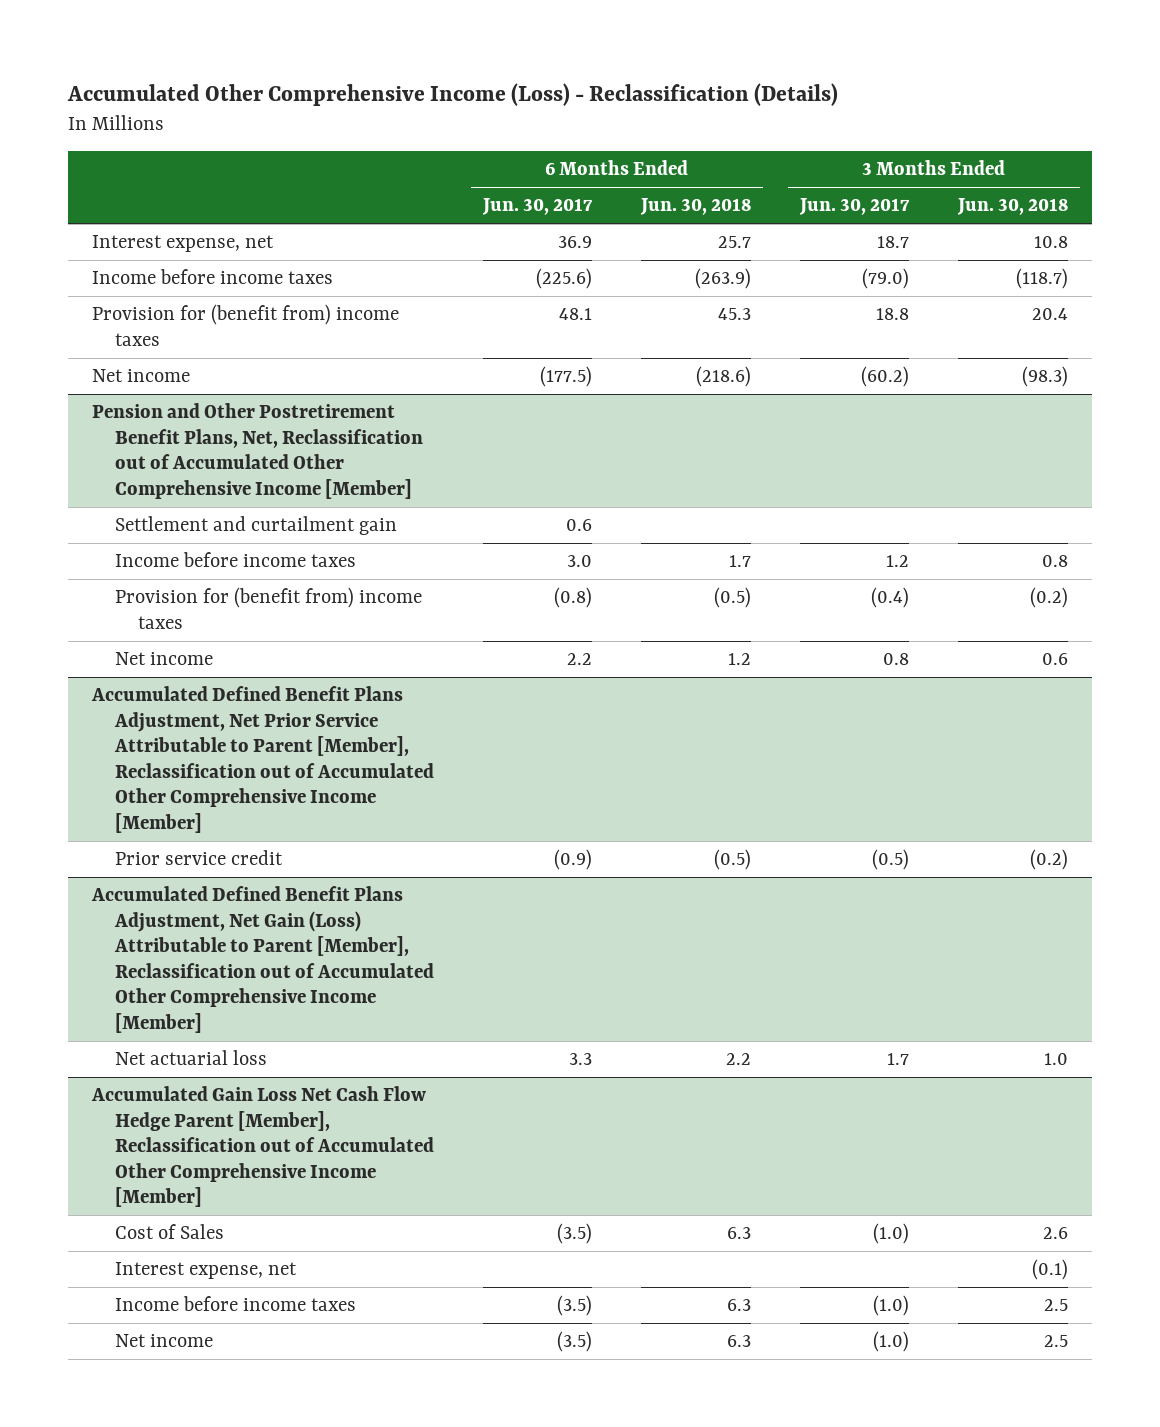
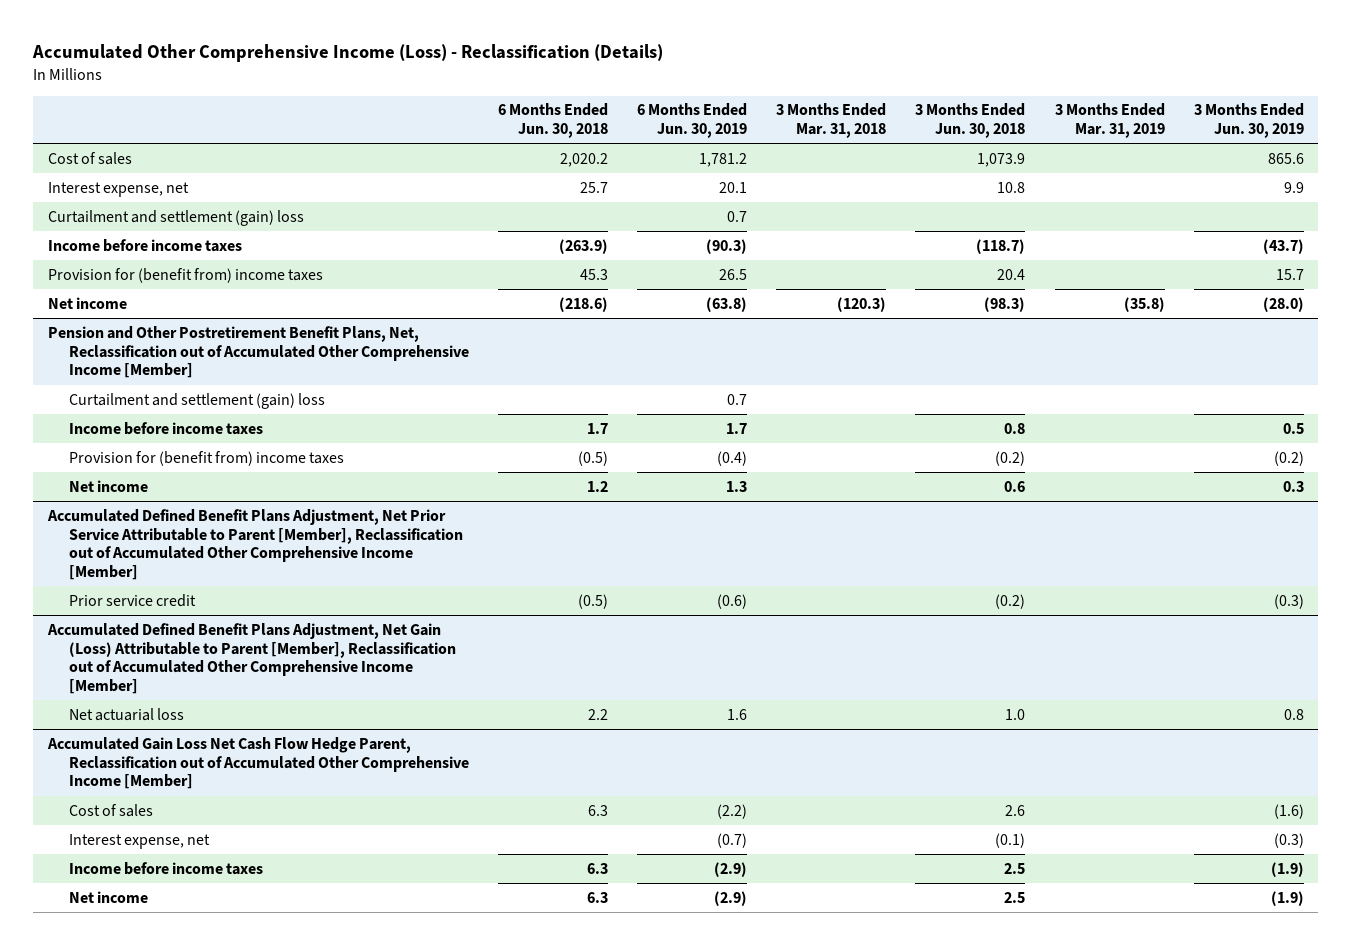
[482,198,594,216] Jun. 30, 2017 -> none
[799,198,911,216] Jun. 30, 2017 -> none
none -> [637,103,748,139] 6 Months Ended Jun. 30, 2019
none -> [776,103,887,139] 3 Months Ended Mar. 31, 2018
none -> [1054,103,1165,139] 3 Months Ended Mar. 31, 2019
none -> [1193,103,1304,139] 3 Months Ended Jun. 30, 2019
none -> [47,151,132,165] Cost of sales
none -> [47,209,304,226] Curtailment and settlement (gain) loss
[115,516,398,536] Settlement and curtailment gain -> [69,392,326,409] Curtailment and settlement (gain) loss
[91,1086,435,1208] Accumulated Gain Loss Net Cash Flow Hedge Parent [Member], Reclassification out of Accumulated Other Comprehensive Income [Member] -> [46,736,470,790] Accumulated Gain Loss Net Cash Flow Hedge Parent, Reclassification out of Accumulated Other Comprehensive Income [Member]
[115,1224,225,1240] Cost of Sales -> [69,803,154,817] Cost of sales

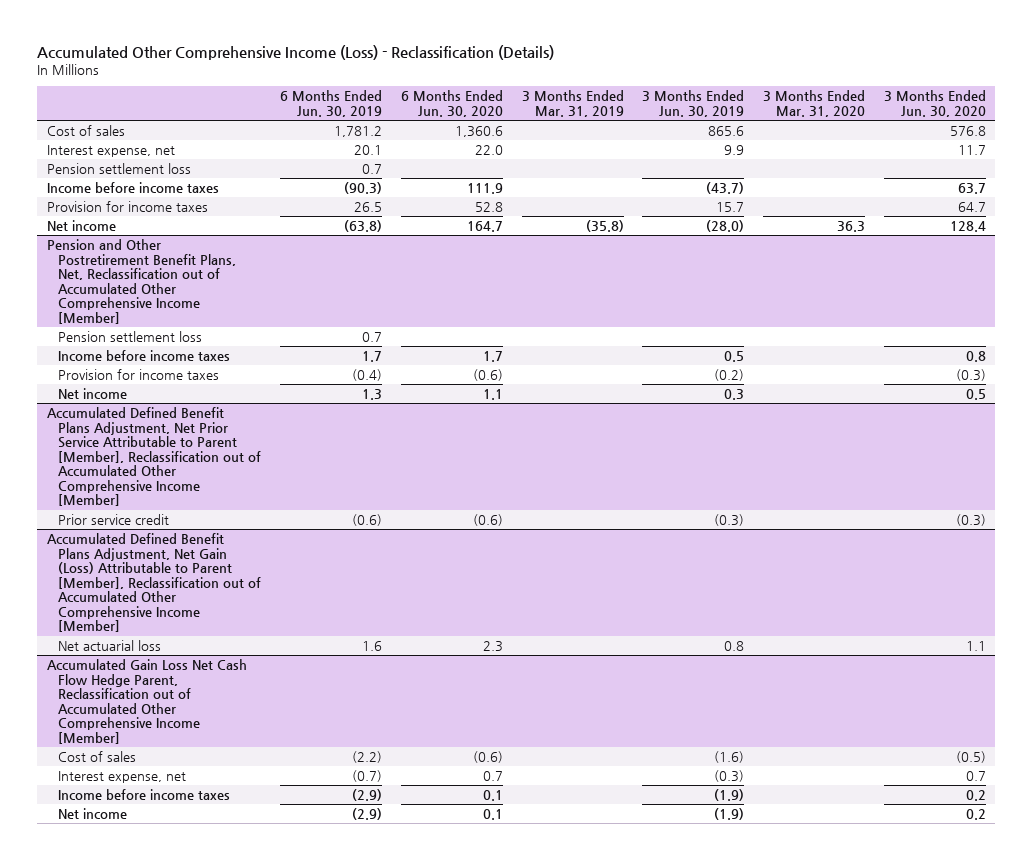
[498,103,609,139] 6 Months Ended Jun. 30, 2018 -> none
[776,103,887,139] 3 Months Ended Mar. 31, 2018 -> none
[915,103,1026,139] 3 Months Ended Jun. 30, 2018 -> none
none -> [400,90,503,118] 6 Months Ended Jun. 30, 2020
none -> [763,90,866,118] 3 Months Ended Mar. 31, 2020
none -> [884,90,987,118] 3 Months Ended Jun. 30, 2020
[47,209,304,226] Curtailment and settlement (gain) loss -> [46,163,191,175] Pension settlement loss
[47,267,323,283] Provision for (benefit from) income taxes -> [46,201,208,213] Provision for income taxes
[69,392,326,409] Curtailment and settlement (gain) loss -> [58,331,203,343] Pension settlement loss
[69,450,345,466] Provision for (benefit from) income taxes -> [58,369,220,381] Provision for income taxes

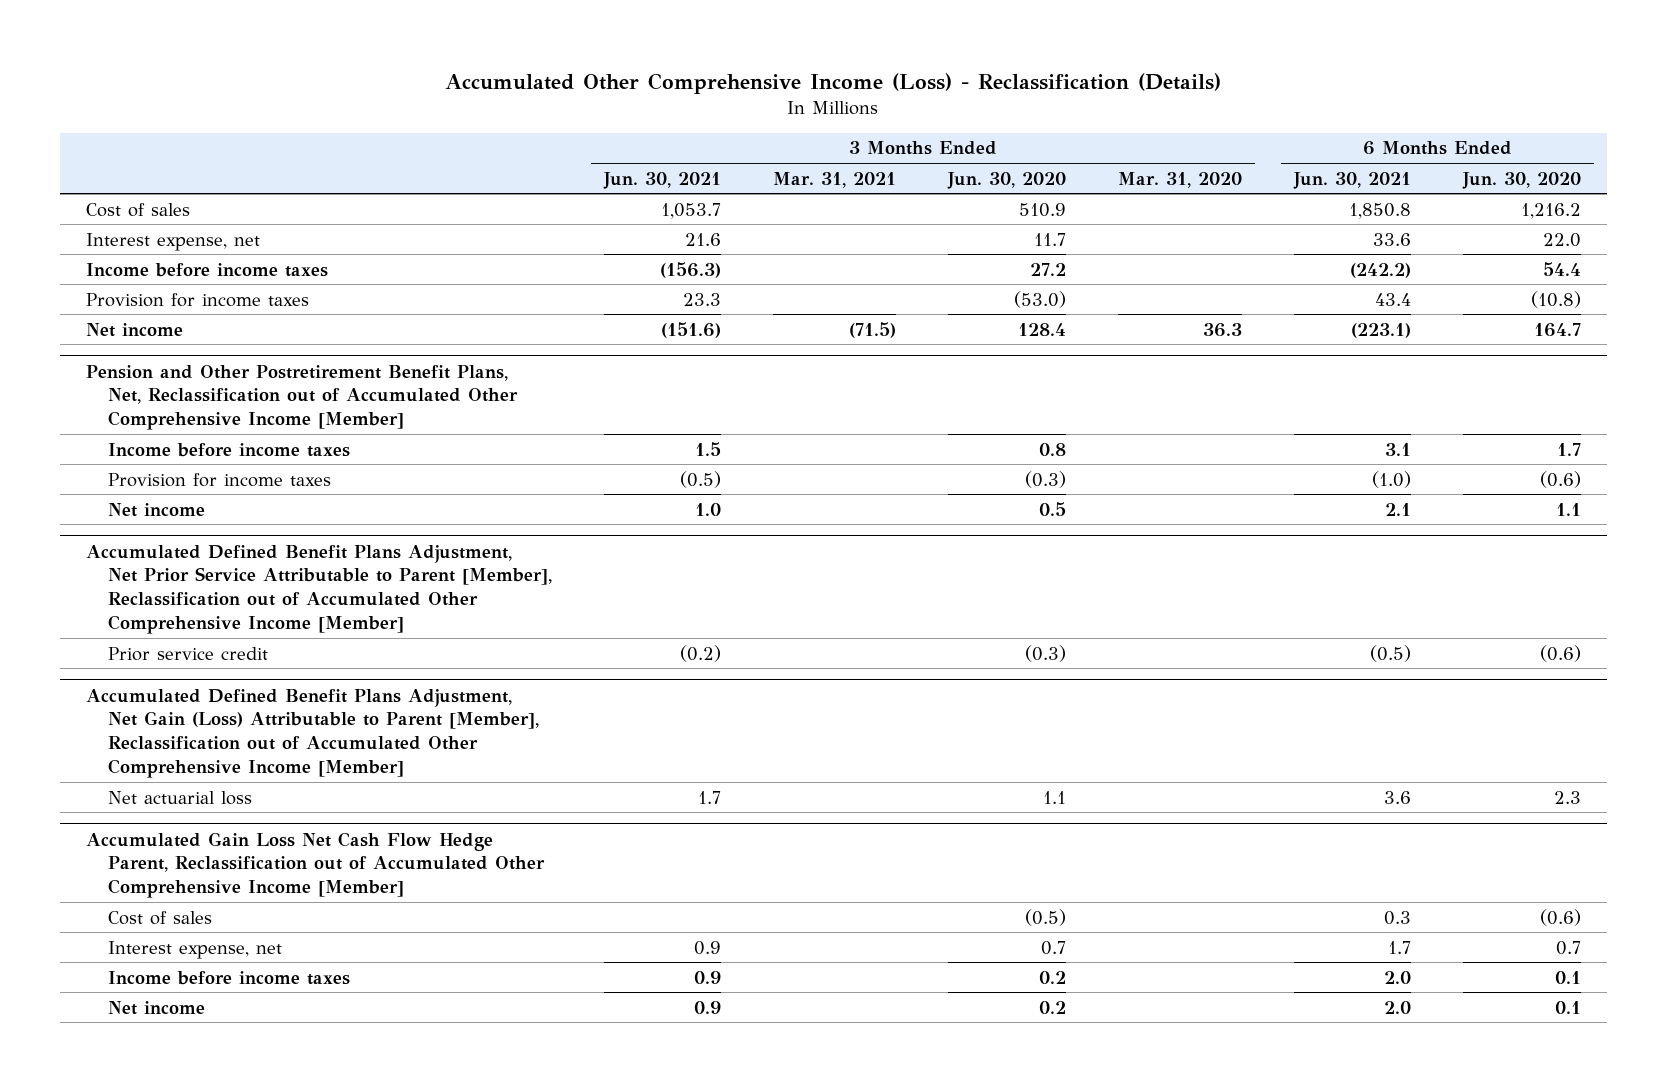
[279,90,382,118] 6 Months Ended Jun. 30, 2019 -> none
[521,90,624,118] 3 Months Ended Mar. 31, 2019 -> none
[642,90,745,118] 3 Months Ended Jun. 30, 2019 -> none
none -> [603,171,722,189] Jun. 30, 2021
none -> [773,171,897,188] Mar. 31, 2021
none -> [1293,171,1412,189] Jun. 30, 2021
[454,126,503,138] 1,360.6 -> [1521,202,1582,219] 1,216.2
[950,126,987,137] 576.8 -> [1019,202,1067,217] 510.9
[46,163,191,175] Pension settlement loss -> none
[466,183,503,195] 111.9 -> [1543,261,1582,276] 54.4
[958,183,987,195] 63.7 -> [1030,262,1067,276] 27.2
[474,202,503,213] 52.8 -> [1531,290,1582,308] (10.8)
[958,202,987,213] 64.7 -> [1014,290,1067,308] (53.0)
[58,331,203,343] Pension settlement loss -> none

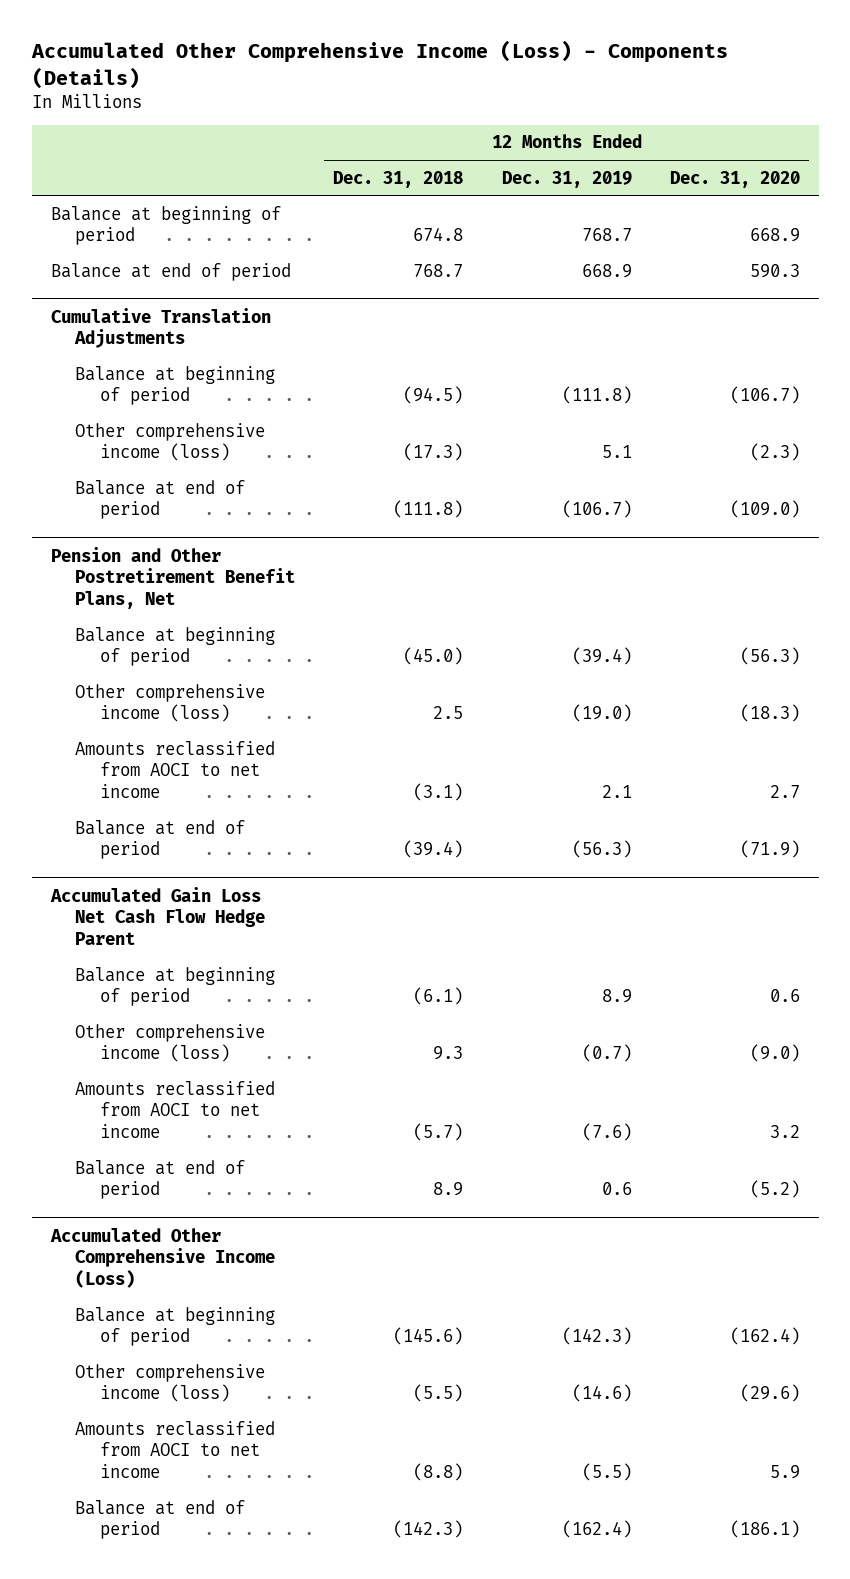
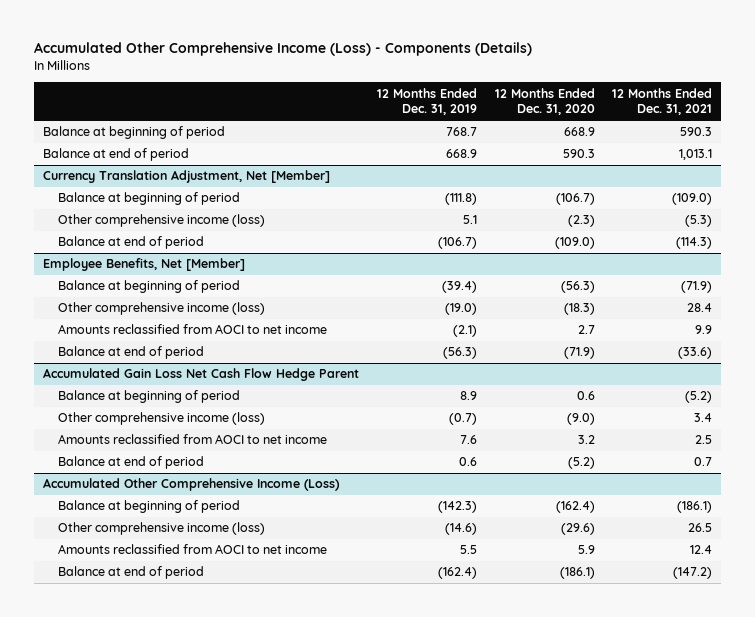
[333,170,464,188] Dec. 31, 2018 -> none
none -> [612,87,713,116] 12 Months Ended Dec. 31, 2021
[50,307,271,349] Cumulative Translation Adjustments -> [43,170,331,184] Currency Translation Adjustment, Net [Member]
[50,546,296,610] Pension and Other Postretirement Benefit Plans, Net -> [43,258,246,272] Employee Benefits, Net [Member]
[601,785,632,799] 2.1 -> [452,325,477,338] (2.1)
[581,1123,632,1142] (7.6) -> [459,435,477,445] 7.6
[581,1463,632,1482] (5.5) -> [459,545,477,555] 5.5

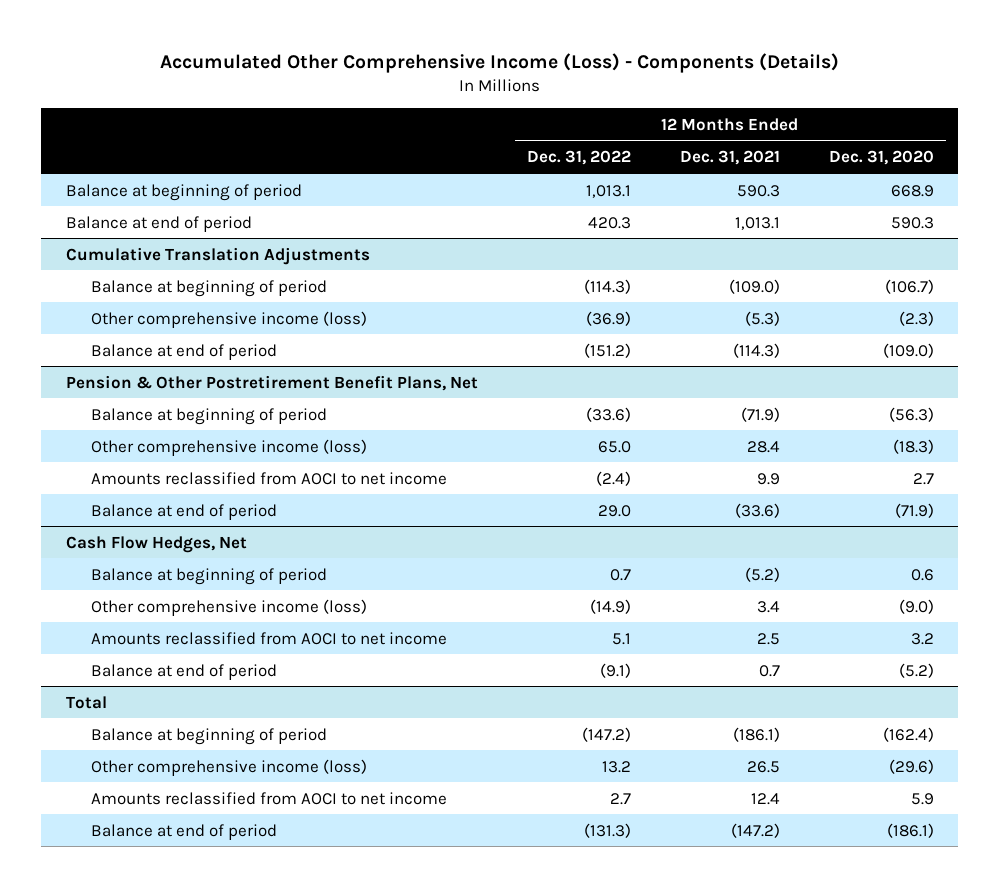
[376,87,477,116] 12 Months Ended Dec. 31, 2019 -> none
none -> [526,150,631,166] Dec. 31, 2022
[43,170,331,184] Currency Translation Adjustment, Net [Member] -> [65,246,370,265] Cumulative Translation Adjustments
[43,258,246,272] Employee Benefits, Net [Member] -> [65,374,478,391] Pension & Other Postretirement Benefit Plans, Net
[43,368,360,382] Accumulated Gain Loss Net Cash Flow Hedge Parent -> [65,535,247,553] Cash Flow Hedges, Net
[43,478,341,492] Accumulated Other Comprehensive Income (Loss) -> [65,695,107,709] Total

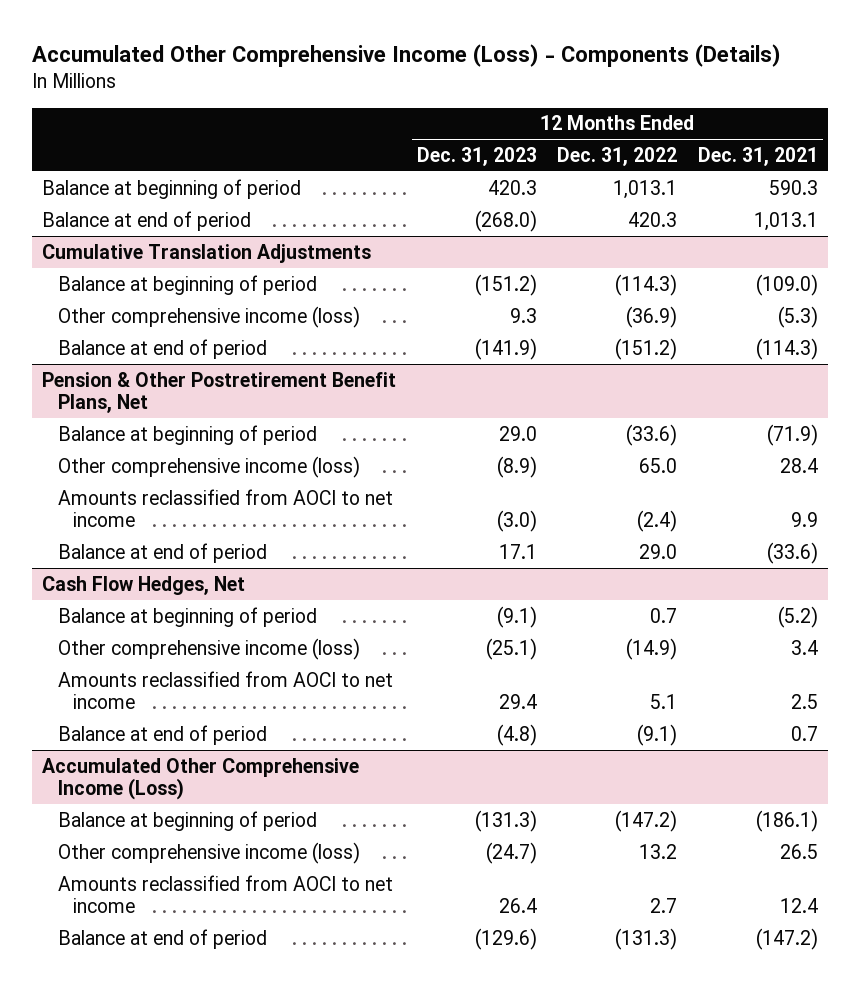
[828,150,934,166] Dec. 31, 2020 -> none
none -> [416,146,537,166] Dec. 31, 2023
[65,695,107,709] Total -> [42,757,360,801] Accumulated Other Comprehensive Income (Loss)

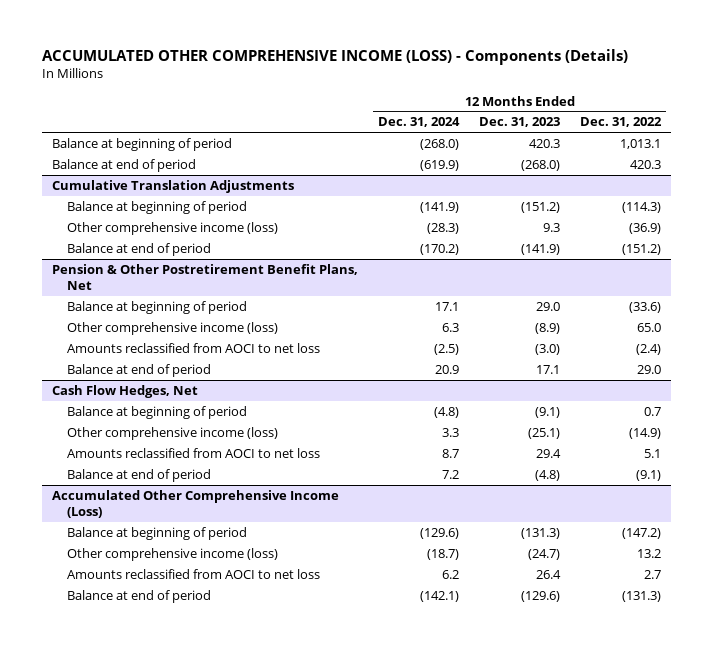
[32,44,782,68] Accumulated Other Comprehensive Income (Loss) - Components (Details) -> [42,49,629,66] ACCUMULATED OTHER COMPREHENSIVE INCOME (LOSS) - Components (Details)
[697,146,818,166] Dec. 31, 2021 -> none
none -> [378,117,461,128] Dec. 31, 2024
[57,488,393,528] Amounts reclassified from AOCI to net income -> [67,342,321,353] Amounts reclassified from AOCI to net loss
[57,670,393,710] Amounts reclassified from AOCI to net income -> [67,447,321,458] Amounts reclassified from AOCI to net loss
[57,874,393,914] Amounts reclassified from AOCI to net income -> [67,568,321,579] Amounts reclassified from AOCI to net loss

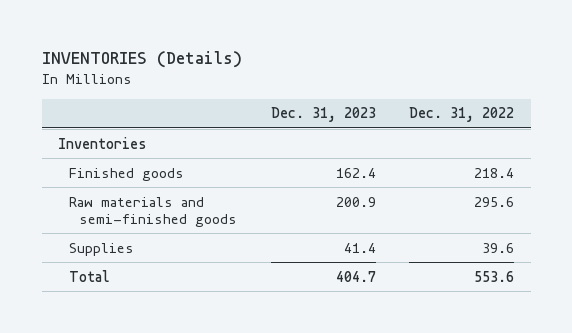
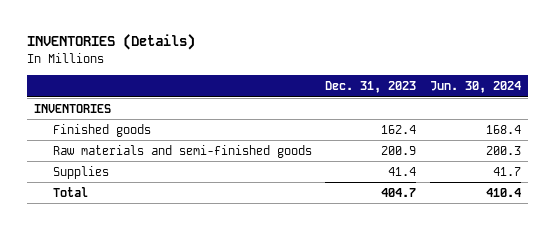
[408,107,514,123] Dec. 31, 2022 -> none
none -> [429,81,521,94] Jun. 30, 2024
[58,136,148,149] Inventories -> [34,104,112,114] INVENTORIES

